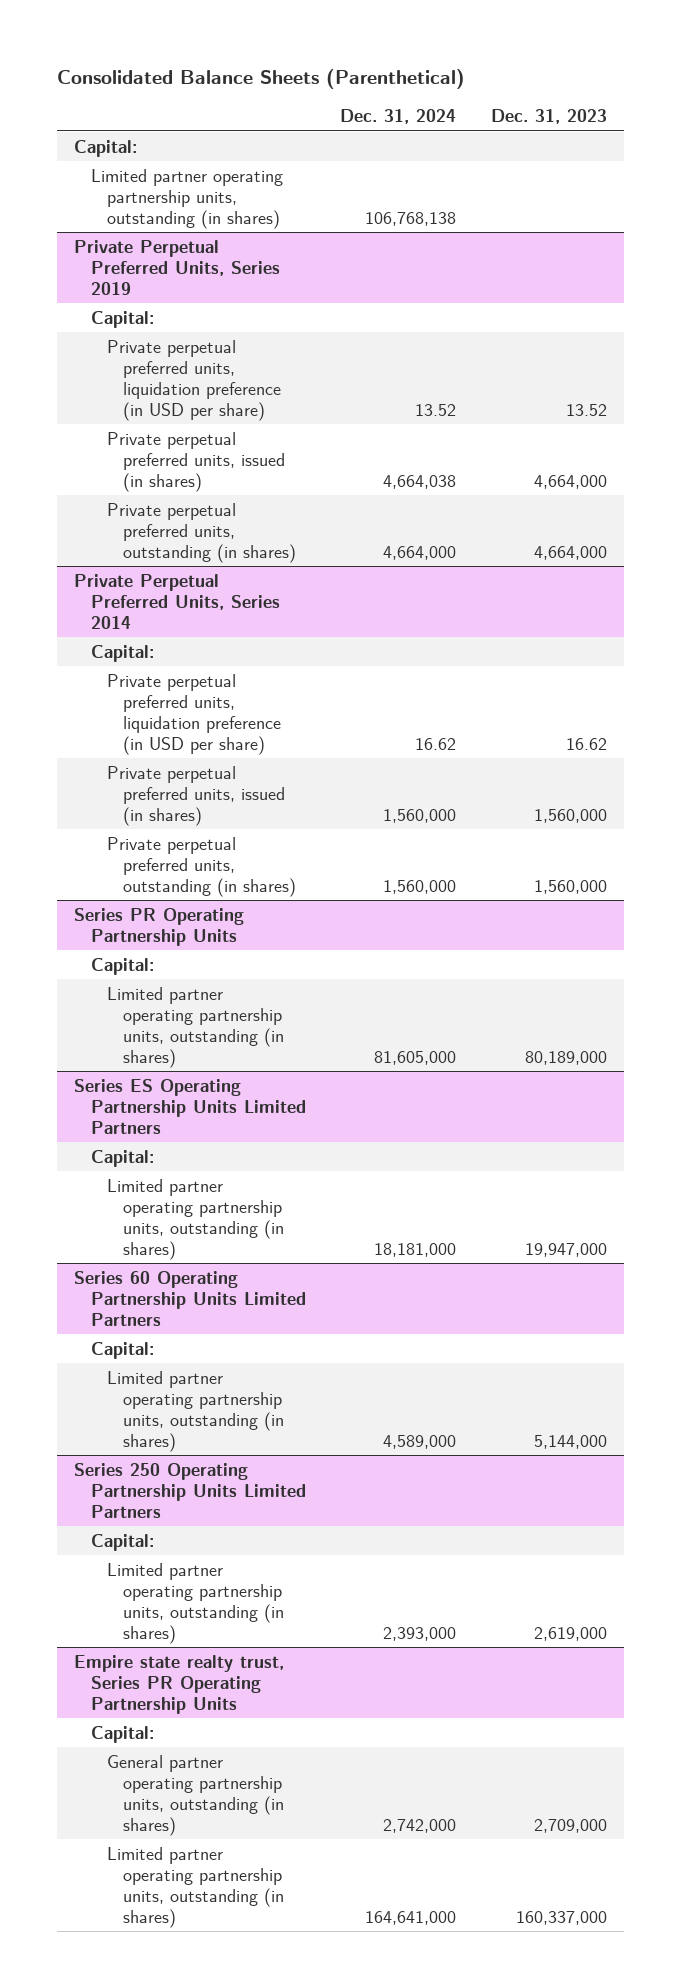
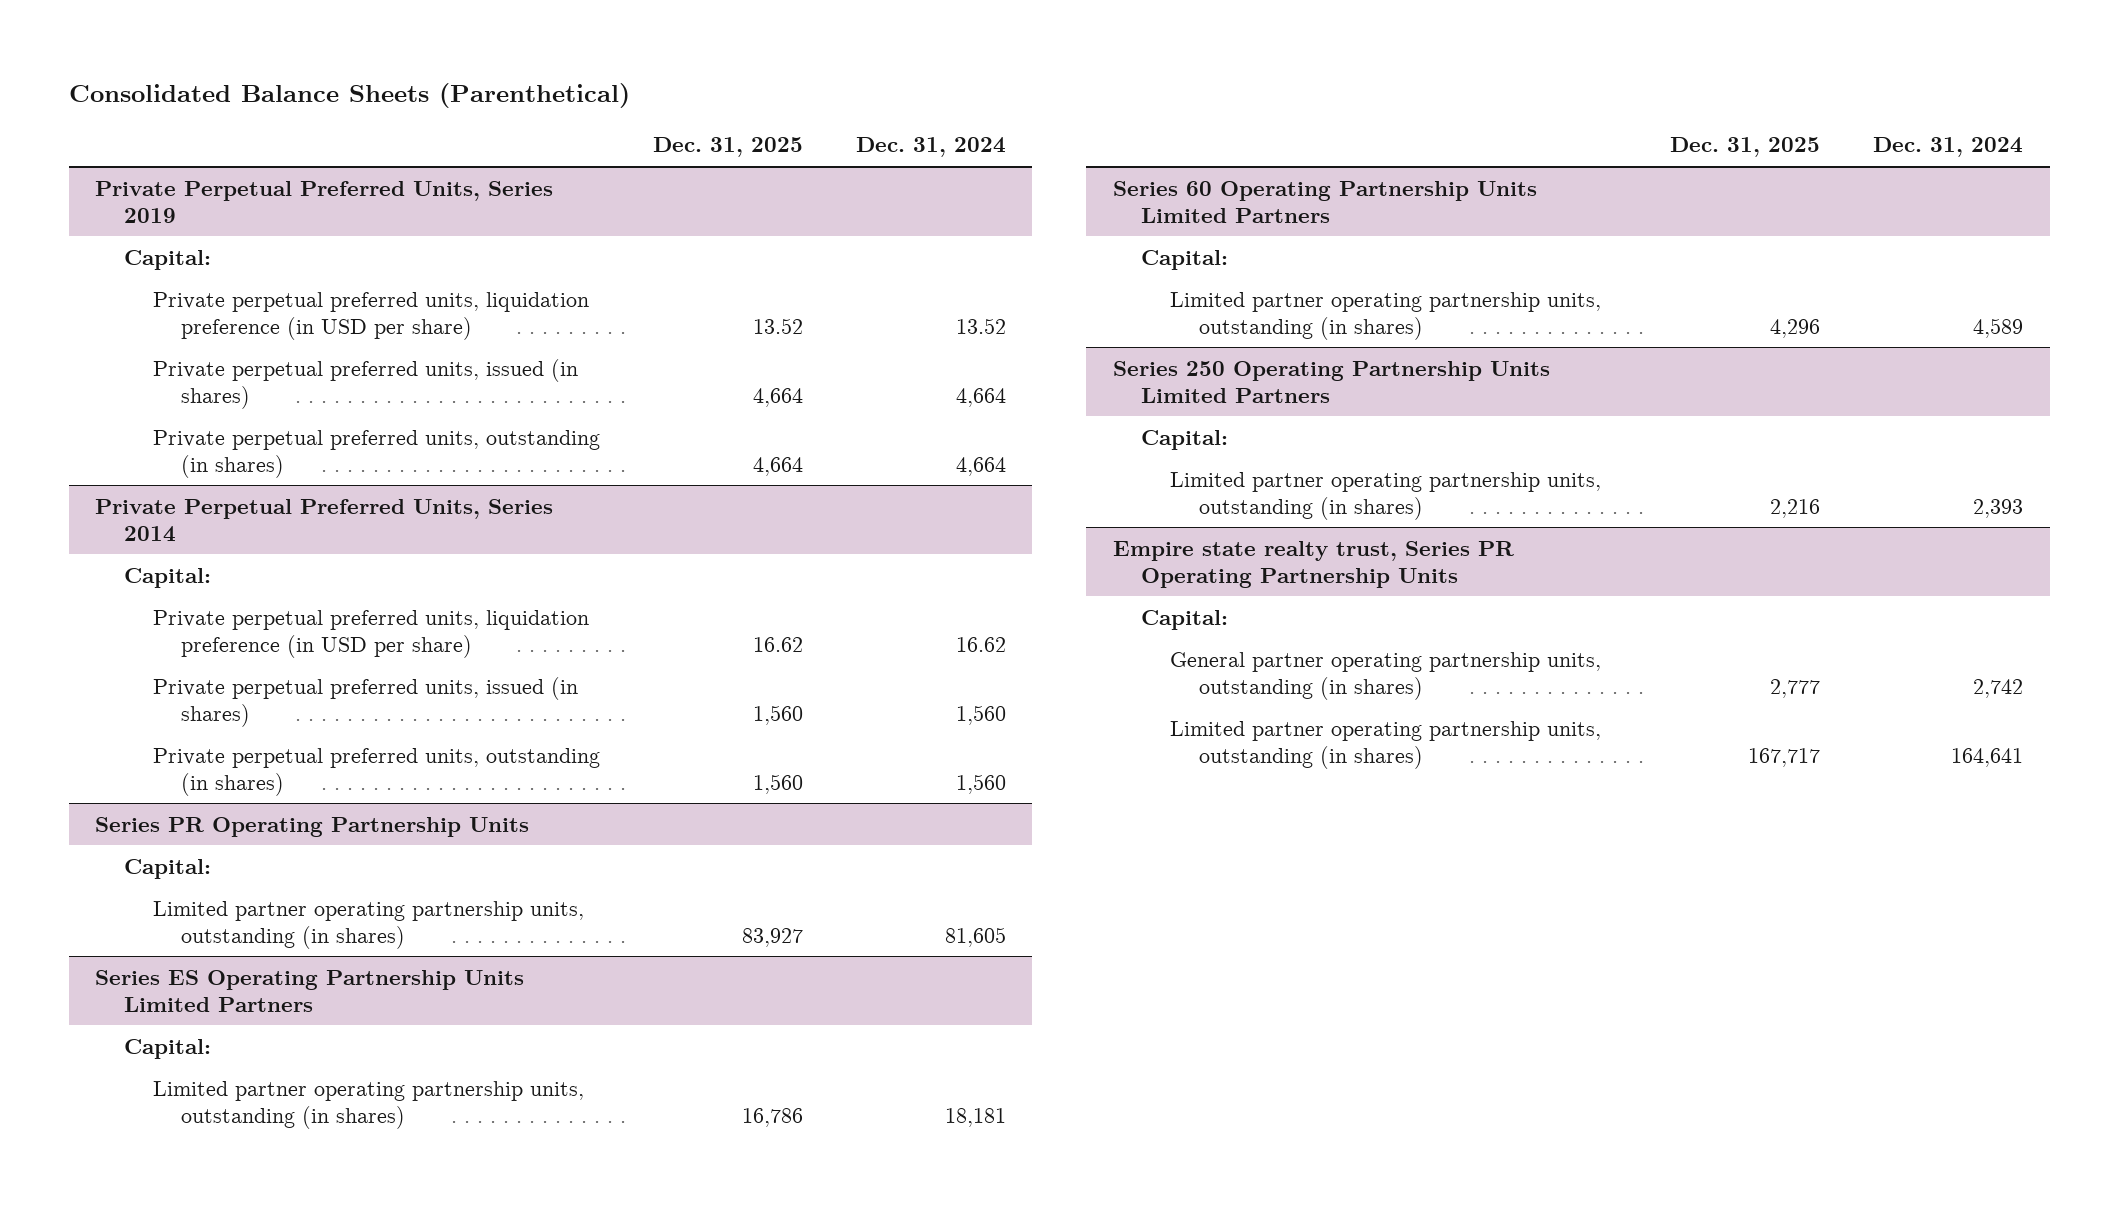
[490,109,607,125] Dec. 31, 2023 -> none
none -> [652,137,803,158] Dec. 31, 2025
[74,139,138,157] Capital: -> none
[90,168,283,229] Limited partner operating partnership units, outstanding (in shares) -> none
[383,474,457,489] 4,664,038 -> [955,387,1006,407] 4,664
[383,545,457,560] 4,664,000 -> [955,456,1006,476] 4,664
[383,808,457,823] 1,560,000 -> [955,704,1006,725] 1,560
[383,879,457,894] 1,560,000 -> [955,773,1006,794] 1,560
[374,1050,457,1065] 81,605,000 -> [944,926,1006,947] 81,605
[374,1242,457,1257] 18,181,000 -> [944,1107,1006,1127] 18,181
[383,1434,457,1449] 4,589,000 -> [1973,317,2024,338] 4,589
[383,1626,457,1641] 2,393,000 -> [1973,498,2024,518] 2,393
[383,1818,457,1833] 2,742,000 -> [1973,678,2024,698] 2,742
[365,1910,457,1925] 164,641,000 -> [1951,747,2024,767] 164,641

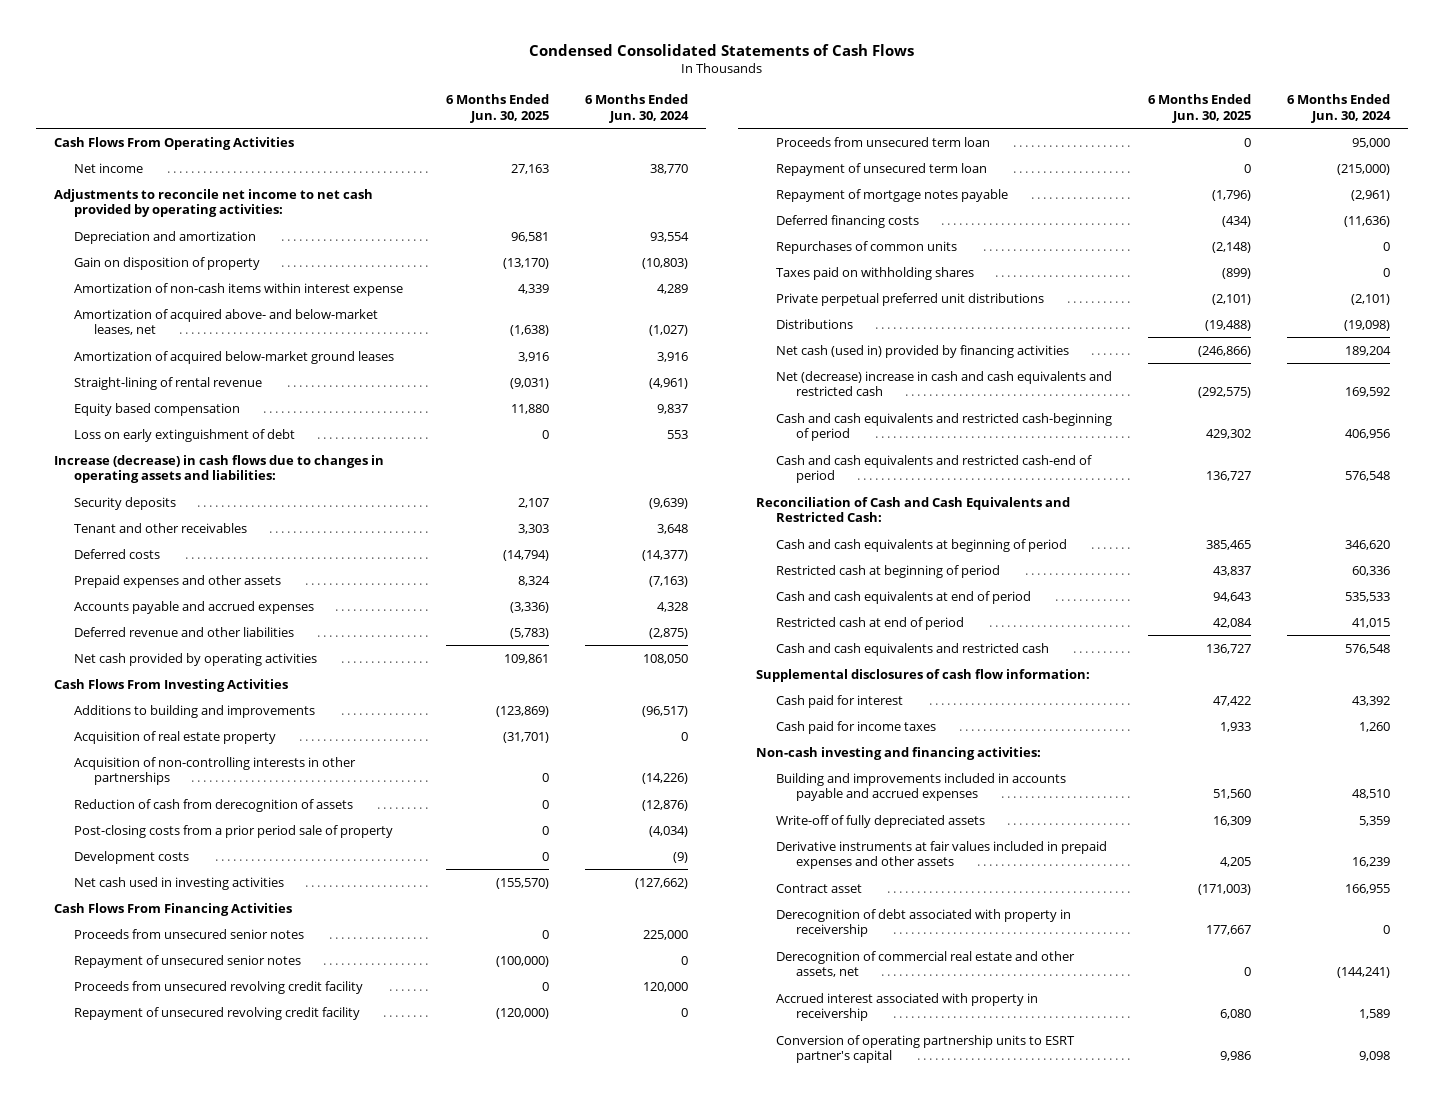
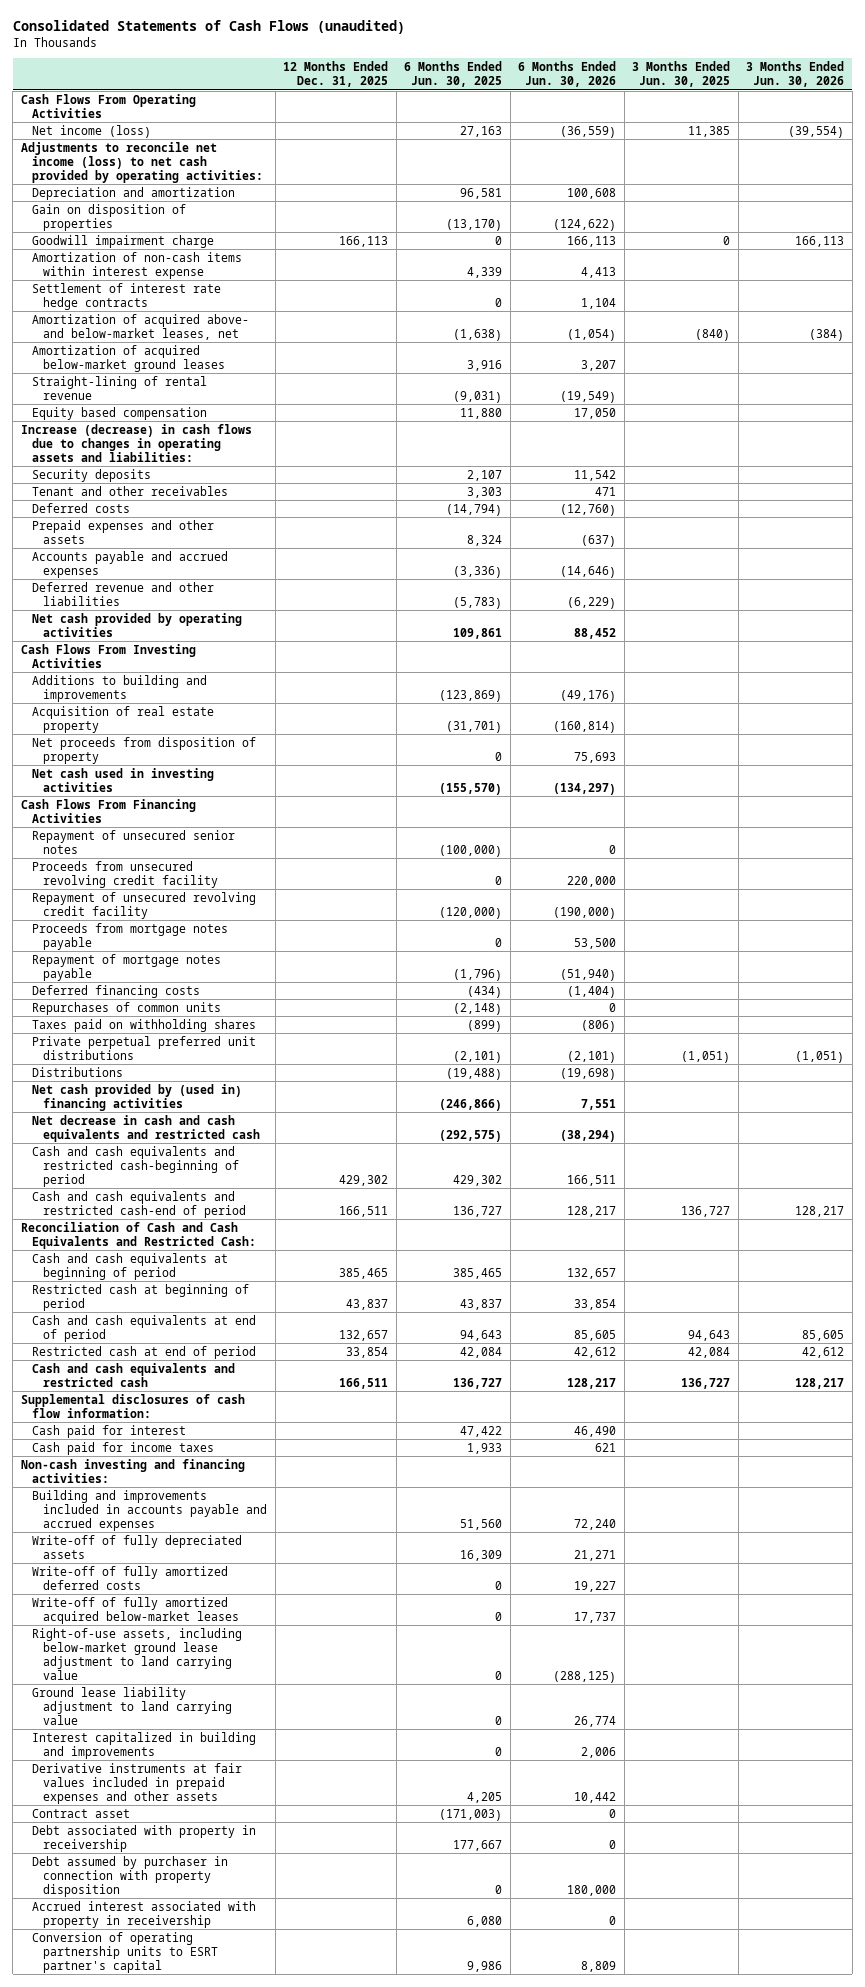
[529,44,915,57] Condensed Consolidated Statements of Cash Flows -> [12,20,405,35] Consolidated Statements of Cash Flows (unaudited)
[585,93,690,123] 6 Months Ended Jun. 30, 2024 -> none
none -> [283,61,389,88] 12 Months Ended Dec. 31, 2025
none -> [518,61,617,88] 6 Months Ended Jun. 30, 2026
none -> [632,61,731,88] 3 Months Ended Jun. 30, 2025
none -> [746,61,845,88] 3 Months Ended Jun. 30, 2026
[74,162,144,173] Net income -> [32,124,152,138] Net income (loss)
[54,188,374,218] Adjustments to reconcile net income to net cash provided by operating activities: -> [20,141,264,183] Adjustments to reconcile net income (loss) to net cash provided by operating activities:
[74,256,261,270] Gain on disposition of property -> [32,203,187,231] Gain on disposition of properties
none -> [32,234,215,248] Goodwill impairment charge
none -> [32,282,222,310] Settlement of interest rate hedge contracts
[74,428,296,442] Loss on early extinguishment of debt -> none
[74,756,357,786] Acquisition of non-controlling interests in other partnerships -> none
[74,798,354,812] Reduction of cash from derecognition of assets -> none
[74,824,394,838] Post-closing costs from a prior period sale of property -> none
[74,850,190,864] Development costs -> none
none -> [32,736,257,764] Net proceeds from disposition of property
[74,928,305,939] Proceeds from unsecured senior notes -> none
[776,136,991,147] Proceeds from unsecured term loan -> none
[776,162,988,176] Repayment of unsecured term loan -> none
none -> [32,922,229,950] Proceeds from mortgage notes payable
[776,344,1070,358] Net cash (used in) provided by financing activities -> [32,1083,243,1111] Net cash provided by (used in) financing activities
[776,370,1113,397] Net (decrease) increase in cash and cash equivalents and restricted cash -> [32,1114,261,1142] Net decrease in cash and cash equivalents and restricted cash
none -> [32,1565,229,1590] Write-off of fully amortized deferred costs
none -> [32,1596,240,1624] Write-off of fully amortized acquired below-market leases
none -> [32,1627,243,1681] Right-of-use assets, including below-market ground lease adjustment to land carrying value
none -> [32,1686,233,1725] Ground lease liability adjustment to land carrying value
none -> [32,1731,257,1759] Interest capitalized in building and improvements
[776,950,1076,978] Derecognition of commercial real estate and other assets, net -> none
[776,908,1072,938] Derecognition of debt associated with property in receivership -> [32,1824,257,1852] Debt associated with property in receivership
none -> [32,1855,229,1897] Debt assumed by purchaser in connection with property disposition

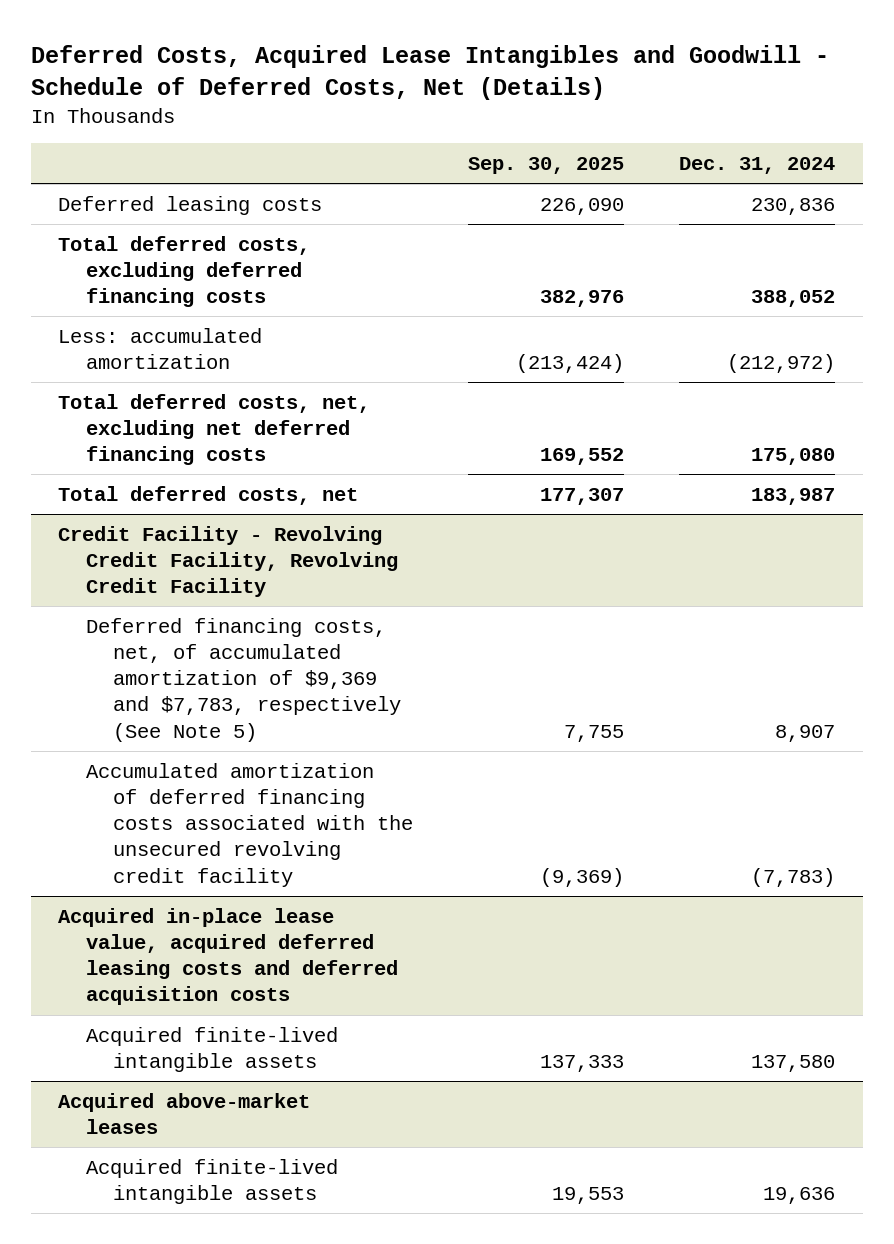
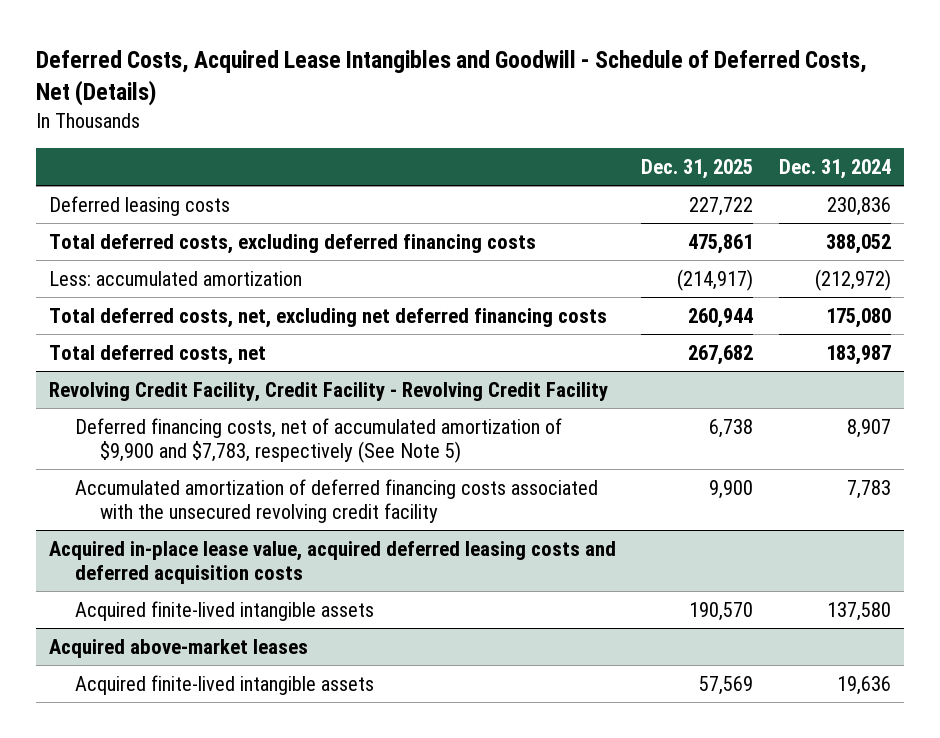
[468,156,625,174] Sep. 30, 2025 -> none
none -> [641,159,754,180] Dec. 31, 2025
[58,525,398,598] Credit Facility - Revolving Credit Facility, Revolving Credit Facility -> [48,381,608,402] Revolving Credit Facility, Credit Facility - Revolving Credit Facility
[85,617,401,742] Deferred financing costs, net, of accumulated amortization of $9,369 and $7,783, respectively (See Note 5) -> [74,417,562,463] Deferred financing costs, net of accumulated amortization of $9,900 and $7,783, respectively (See Note 5)
[751,867,836,887] (7,783) -> [847,479,892,499] 7,783

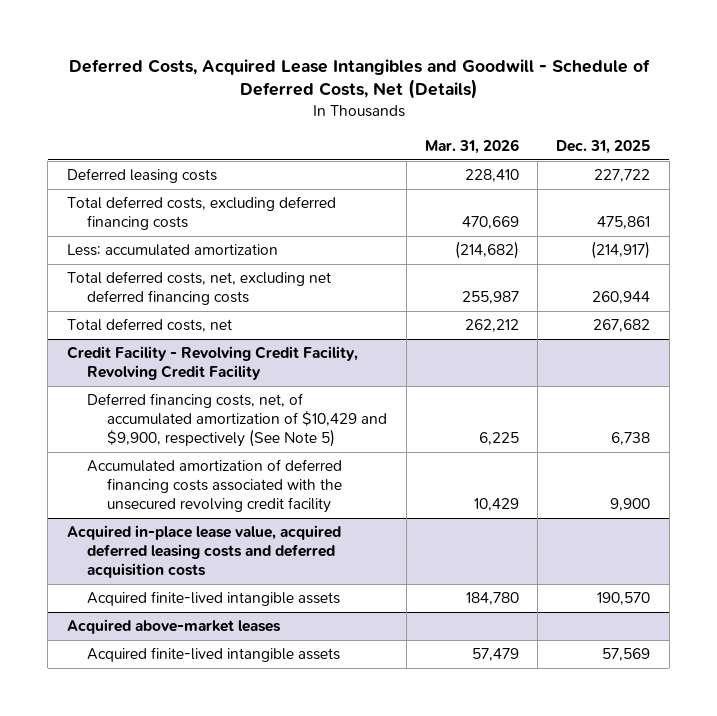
[779,159,892,180] Dec. 31, 2024 -> none
none -> [424,138,519,154] Mar. 31, 2026
[48,381,608,402] Revolving Credit Facility, Credit Facility - Revolving Credit Facility -> [66,346,358,381] Credit Facility - Revolving Credit Facility, Revolving Credit Facility
[74,417,562,463] Deferred financing costs, net of accumulated amortization of $9,900 and $7,783, respectively (See Note 5) -> [86,393,388,447] Deferred financing costs, net, of accumulated amortization of $10,429 and $9,900, respectively (See Note 5)

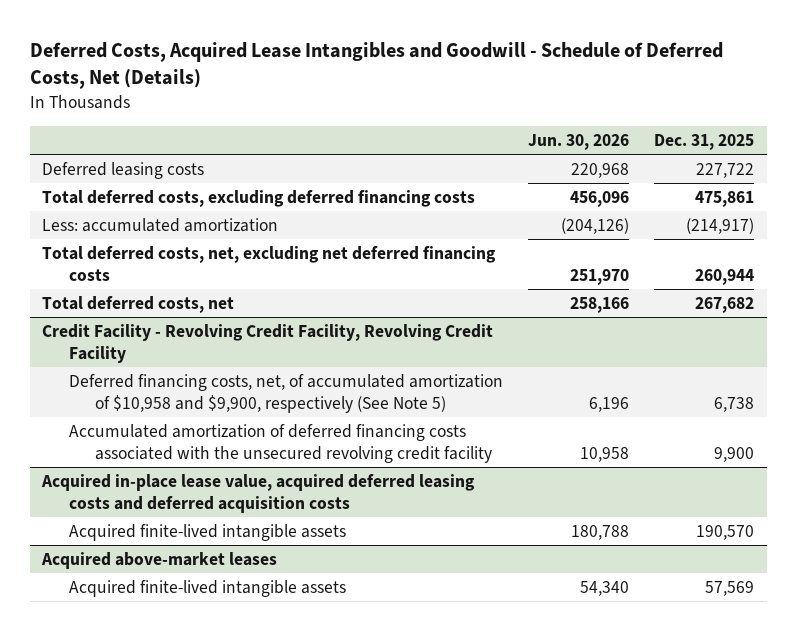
[424,138,519,154] Mar. 31, 2026 -> none
none -> [527,133,629,150] Jun. 30, 2026
[86,393,388,447] Deferred financing costs, net, of accumulated amortization of $10,429 and $9,900, respectively (See Note 5) -> [68,374,503,413] Deferred financing costs, net, of accumulated amortization of $10,958 and $9,900, respectively (See Note 5)

